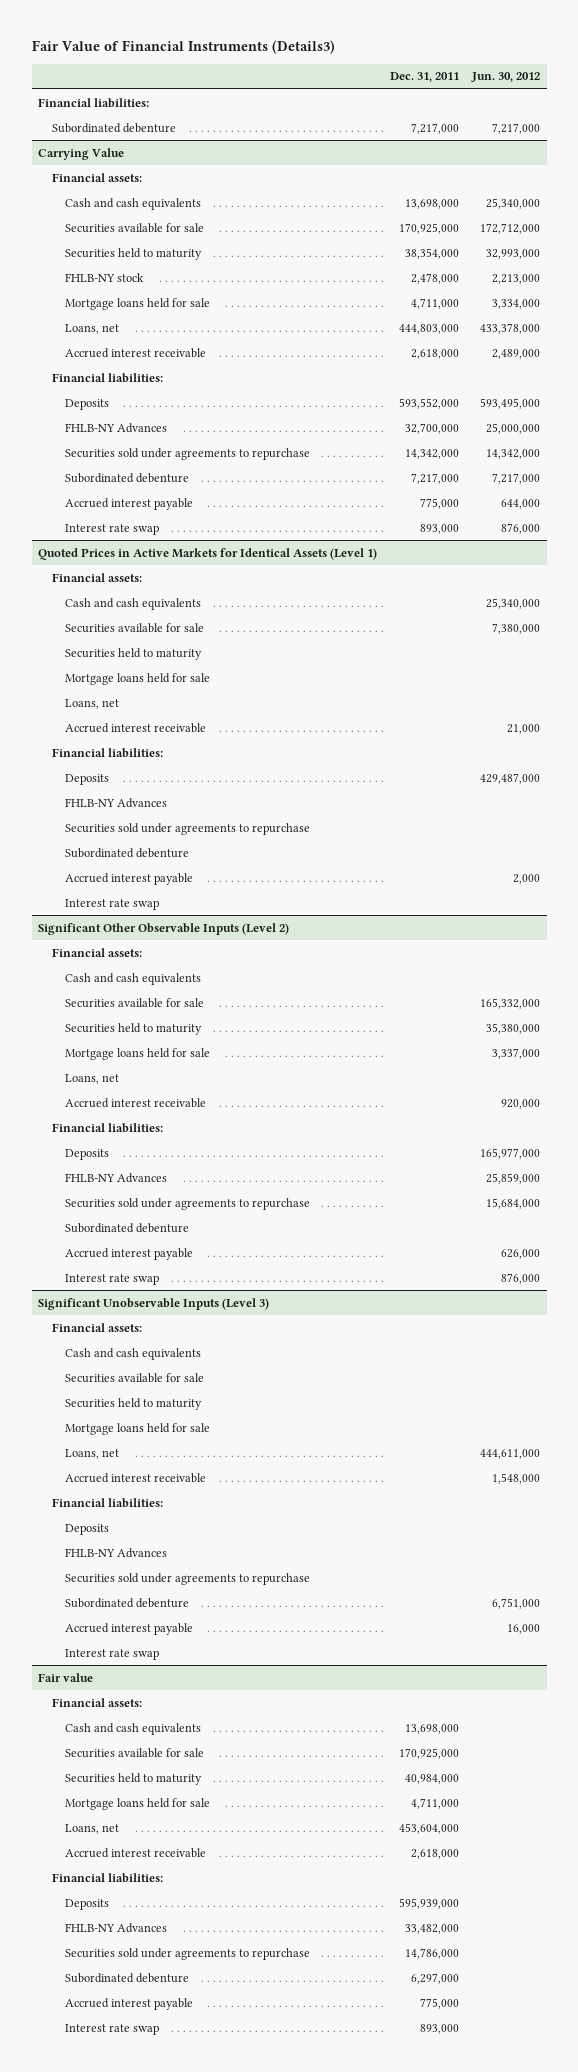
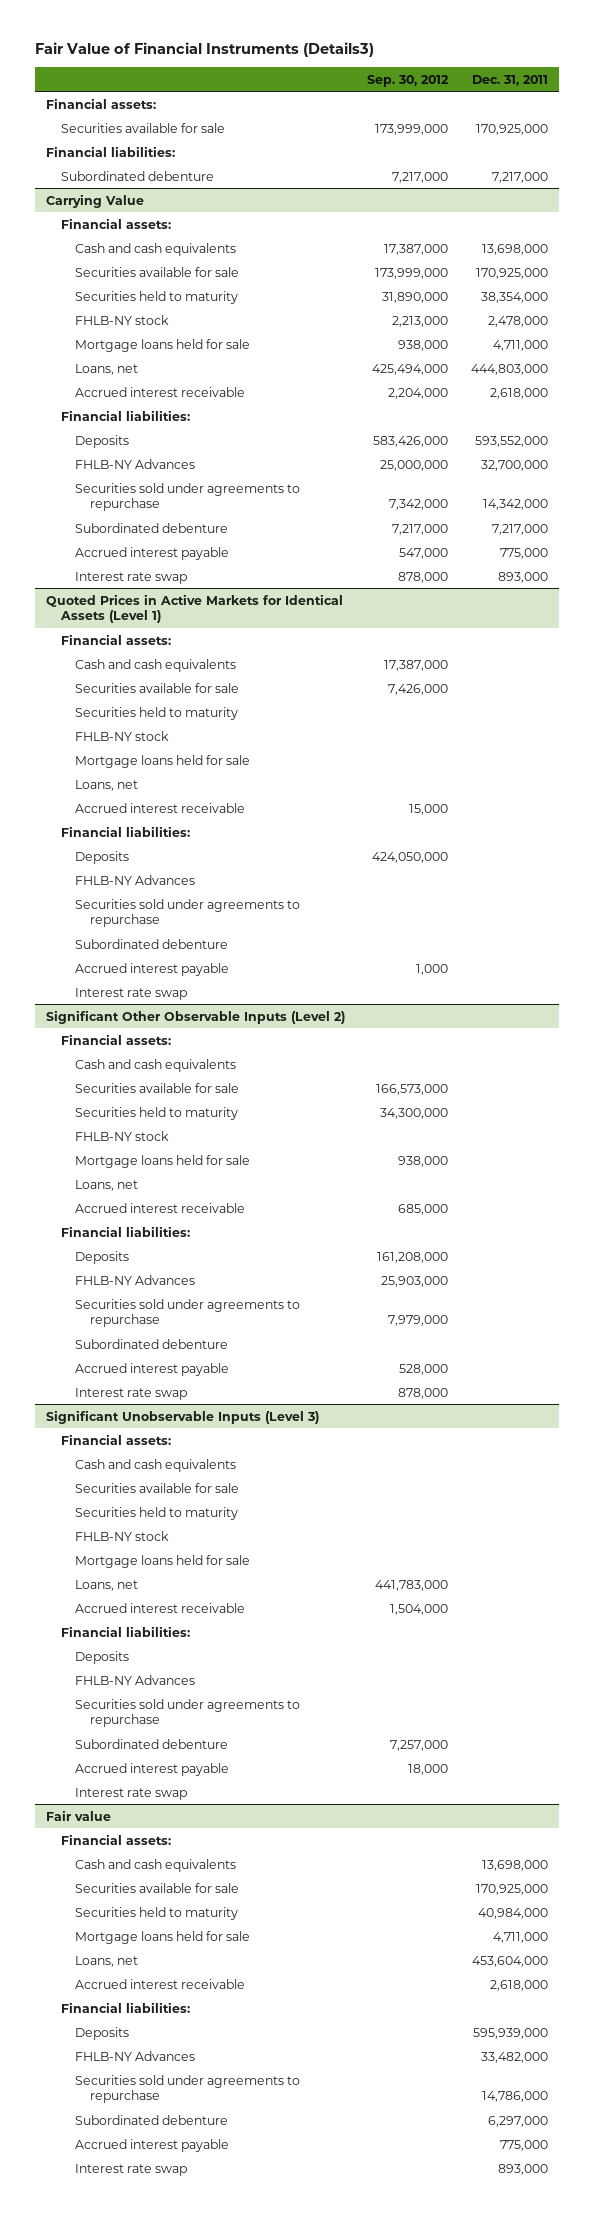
[471,72,541,83] Jun. 30, 2012 -> none
none -> [367,74,450,87] Sep. 30, 2012
none -> [45,97,156,109] Financial assets:
none -> [60,122,225,133] Securities available for sale
none -> [75,730,170,741] FHLB-NY stock
none -> [75,1130,170,1141] FHLB-NY stock
none -> [75,1530,170,1541] FHLB-NY stock

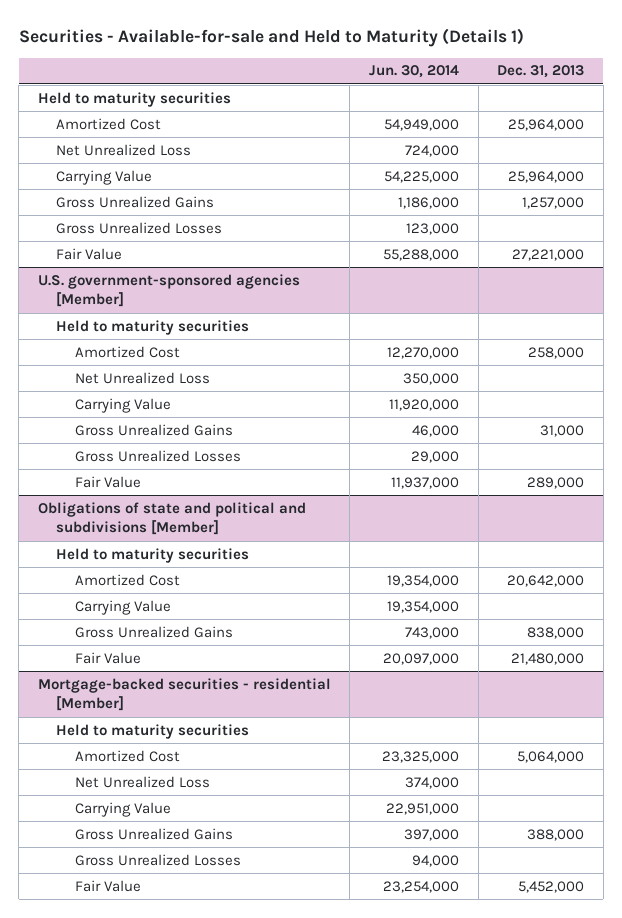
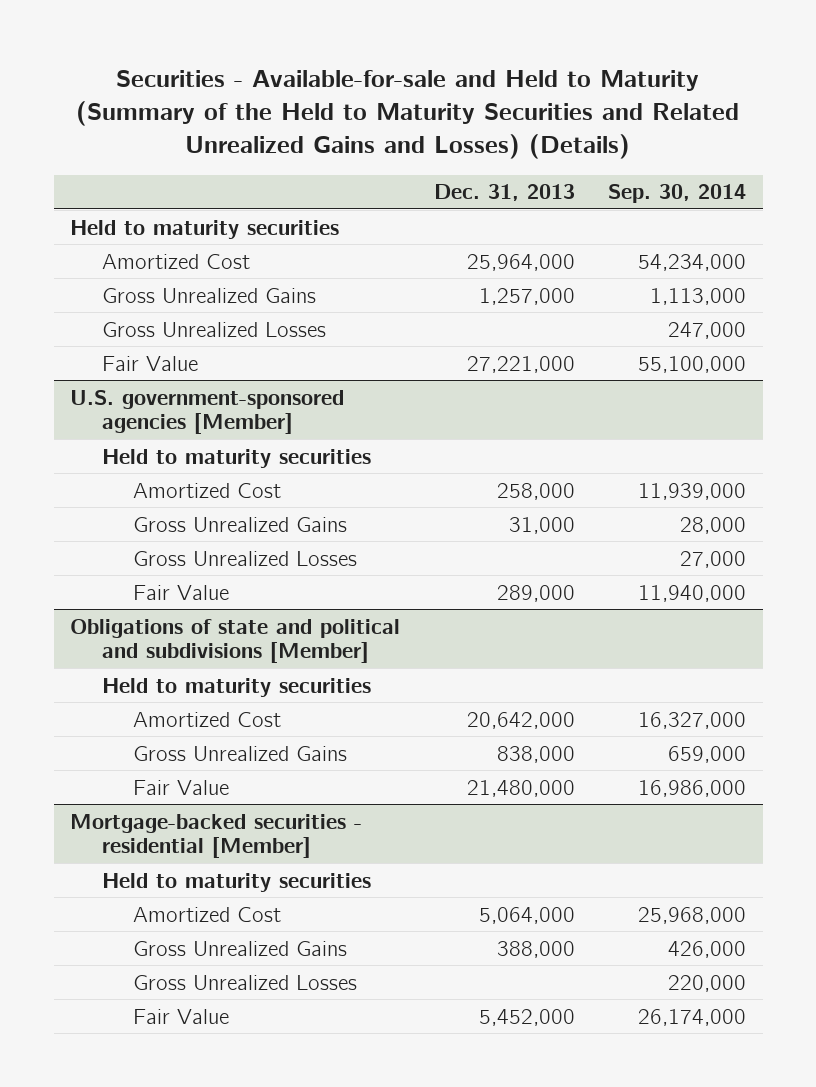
[18,28,524,48] Securities - Available-for-sale and Held to Maturity (Details 1) -> [76,69,740,160] Securities - Available-for-sale and Held to Maturity (Summary of the Held to Maturity Securities and Related Unrealized Gains and Losses) (Details)
[368,65,459,79] Jun. 30, 2014 -> none
none -> [608,184,747,204] Sep. 30, 2014
[56,143,192,156] Net Unrealized Loss -> none
[56,169,153,185] Carrying Value -> none
[75,371,211,384] Net Unrealized Loss -> none
[75,397,172,413] Carrying Value -> none
[75,599,172,615] Carrying Value -> none
[75,775,211,788] Net Unrealized Loss -> none
[75,801,172,817] Carrying Value -> none

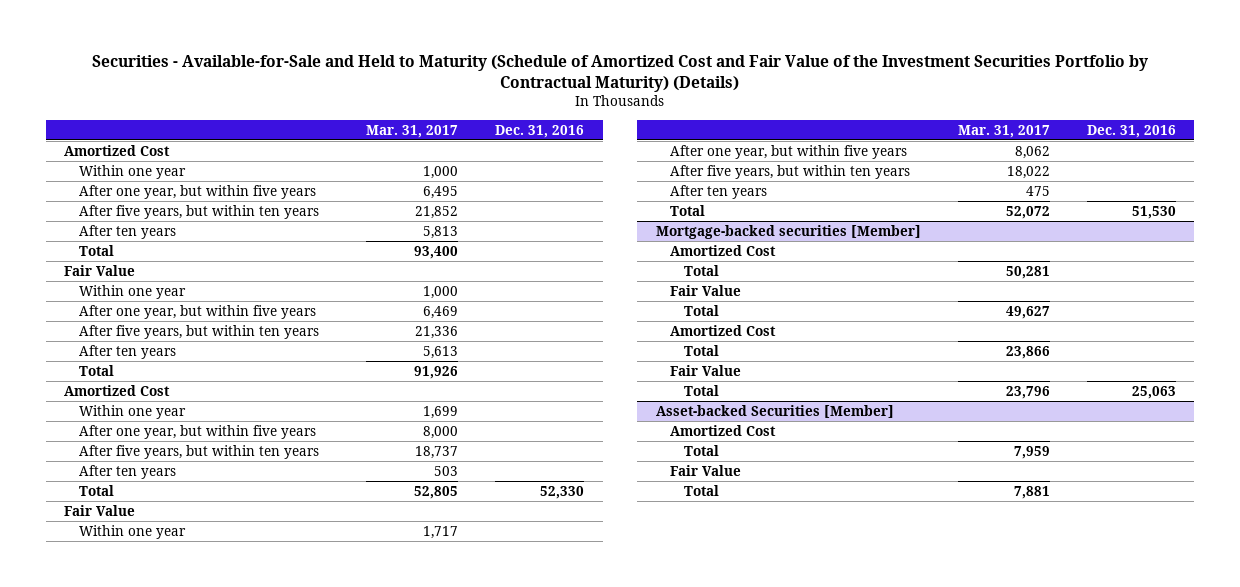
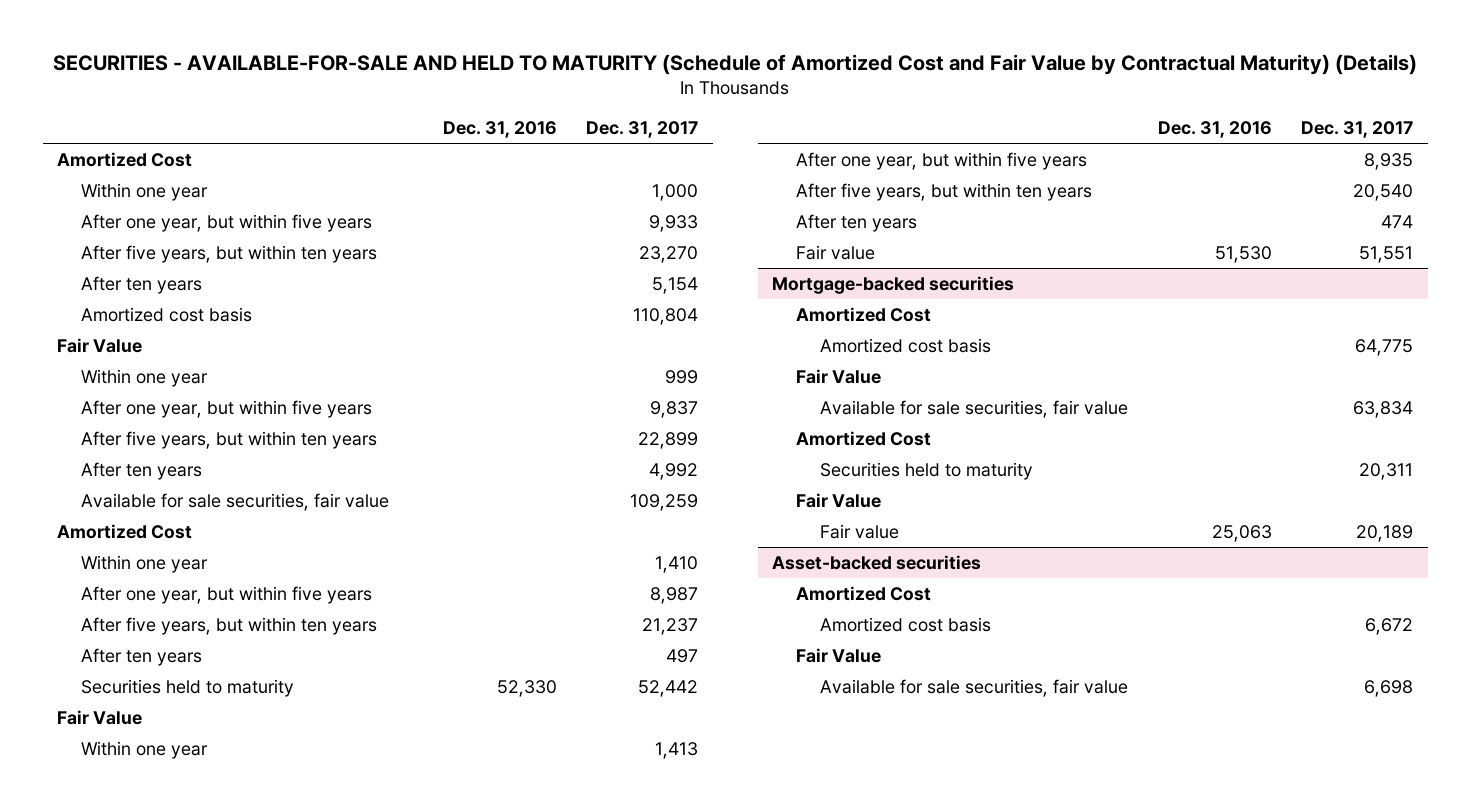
[91,54,1148,92] Securities - Available-for-Sale and Held to Maturity (Schedule of Amortized Cost and Fair Value of the Investment Securities Portfolio by Contractual Maturity) (Details) -> [53,54,1418,76] SECURITIES - AVAILABLE-FOR-SALE AND HELD TO MATURITY (Schedule of Amortized Cost and Fair Value by Contractual Maturity) (Details)
[366,124,459,138] Mar. 31, 2017 -> none
none -> [586,120,699,138] Dec. 31, 2017
[78,244,114,256] Total -> [81,306,253,322] Amortized cost basis
[78,364,114,376] Total -> [81,492,390,511] Available for sale securities, fair value
[78,484,114,496] Total -> [81,678,295,697] Securities held to maturity
[669,204,705,216] Total -> [796,244,876,260] Fair value
[655,224,921,239] Mortgage-backed securities [Member] -> [772,275,1015,294] Mortgage-backed securities
[684,264,720,276] Total -> [820,337,992,353] Amortized cost basis
[684,304,720,316] Total -> [820,399,1129,418] Available for sale securities, fair value
[684,344,720,356] Total -> [820,461,1034,480] Securities held to maturity
[684,384,720,396] Total -> [820,523,900,539] Fair value
[655,404,894,418] Asset-backed Securities [Member] -> [772,554,982,570] Asset-backed securities
[684,444,720,456] Total -> [820,616,992,632] Amortized cost basis
[684,484,720,496] Total -> [820,678,1129,697] Available for sale securities, fair value

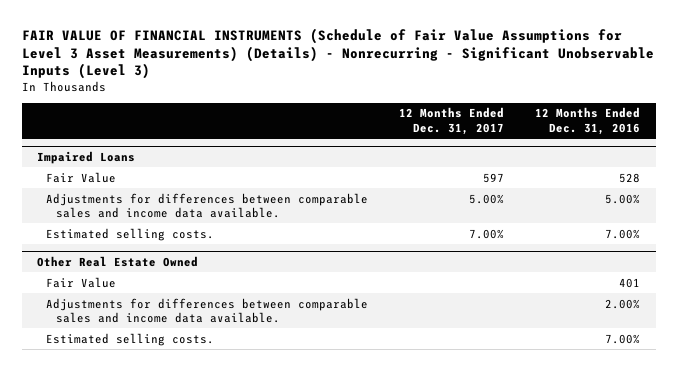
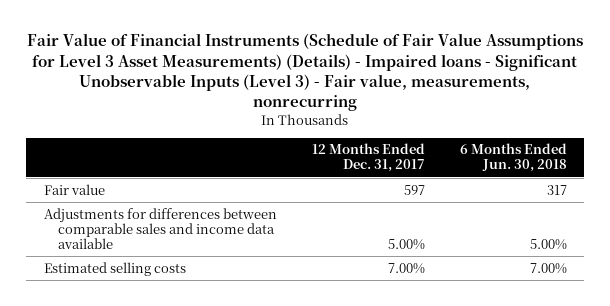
[21,27,654,80] FAIR VALUE OF FINANCIAL INSTRUMENTS (Schedule of Fair Value Assumptions for Level 3 Asset Measurements) (Details) - Nonrecurring - Significant Unobservable Inputs (Level 3) -> [27,33,584,111] Fair Value of Financial Instruments (Schedule of Fair Value Assumptions for Level 3 Asset Measurements) (Details) - Impaired loans - Significant Unobservable Inputs (Level 3) - Fair value, measurements, nonrecurring
[535,107,641,135] 12 Months Ended Dec. 31, 2016 -> none
none -> [459,143,567,173] 6 Months Ended Jun. 30, 2018
[37,150,136,164] Impaired Loans -> none
[46,171,117,183] Fair Value -> none
[46,192,369,219] Adjustments for differences between comparable sales and income data available. -> none
[46,227,215,241] Estimated selling costs. -> none
[37,255,199,267] Other Real Estate Owned -> none
[46,276,117,288] Fair Value -> none
[46,297,369,324] Adjustments for differences between comparable sales and income data available. -> none
[46,332,215,346] Estimated selling costs. -> none
none -> [43,183,105,195] Fair value
none -> [43,207,277,249] Adjustments for differences between comparable sales and income data available
none -> [43,261,186,276] Estimated selling costs

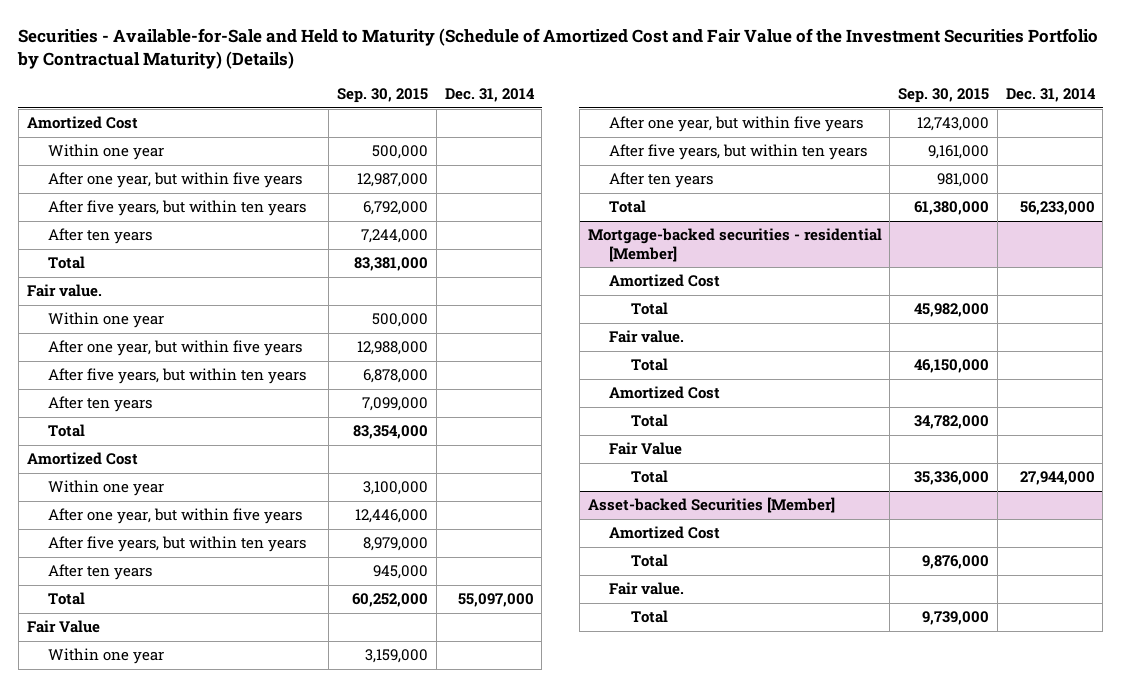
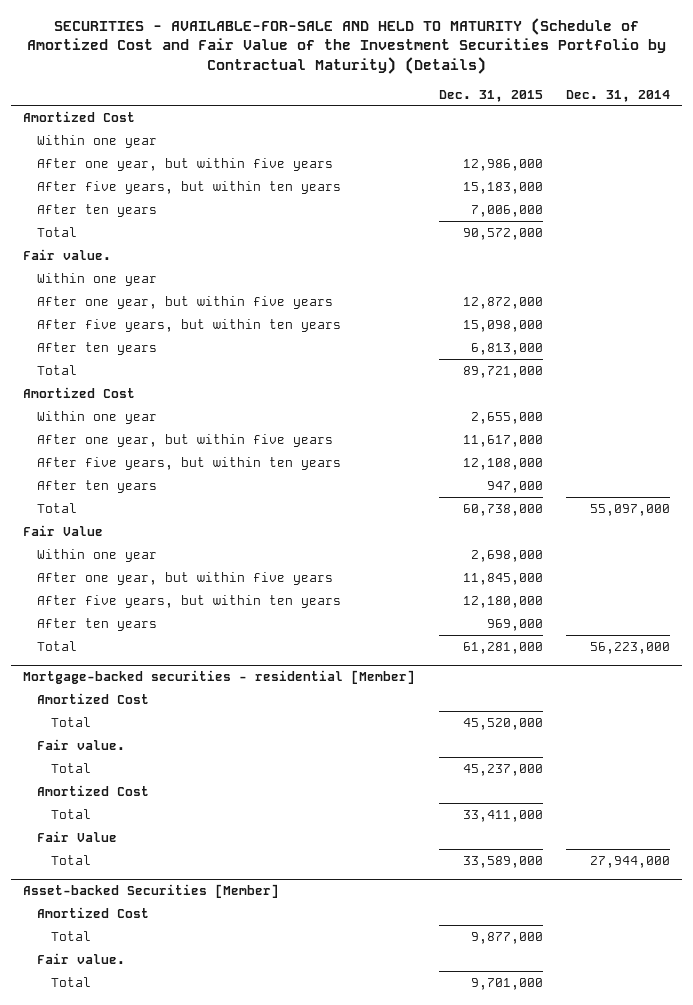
[17,27,1099,69] Securities - Available-for-Sale and Held to Maturity (Schedule of Amortized Cost and Fair Value of the Investment Securities Portfolio by Contractual Maturity) (Details) -> [26,17,666,75] SECURITIES - AVAILABLE-FOR-SALE AND HELD TO MATURITY (Schedule of Amortized Cost and Fair Value of the Investment Securities Portfolio by Contractual Maturity) (Details)
[337,88,429,104] Sep. 30, 2015 -> none
none -> [438,89,543,102] Dec. 31, 2015
[1019,201,1095,216] 56,233,000 -> [590,641,671,654] 56,223,000

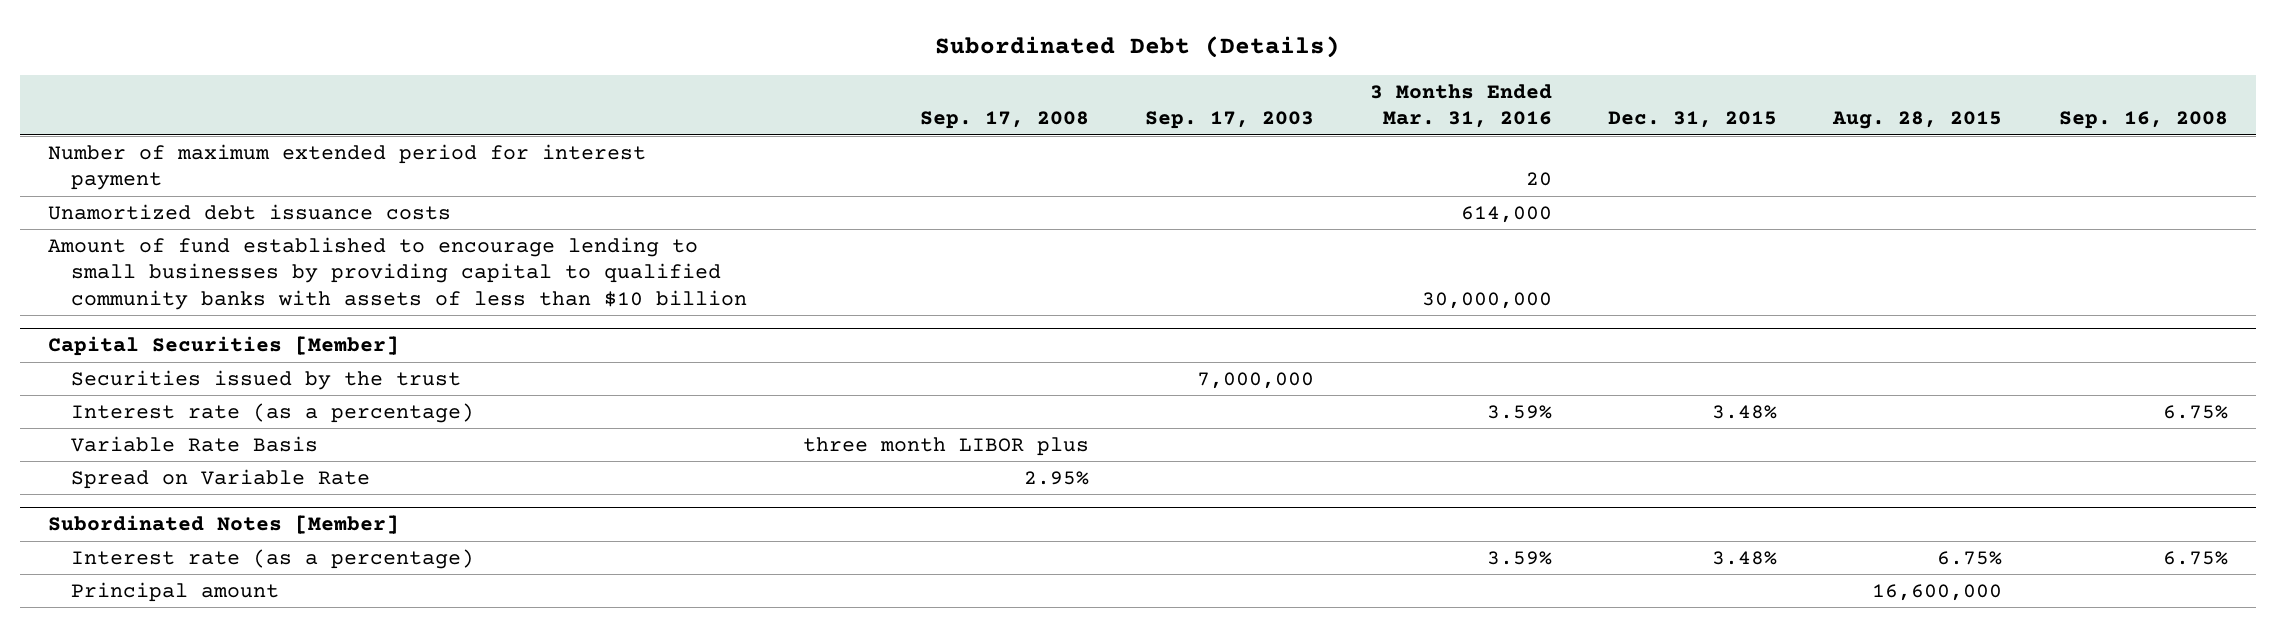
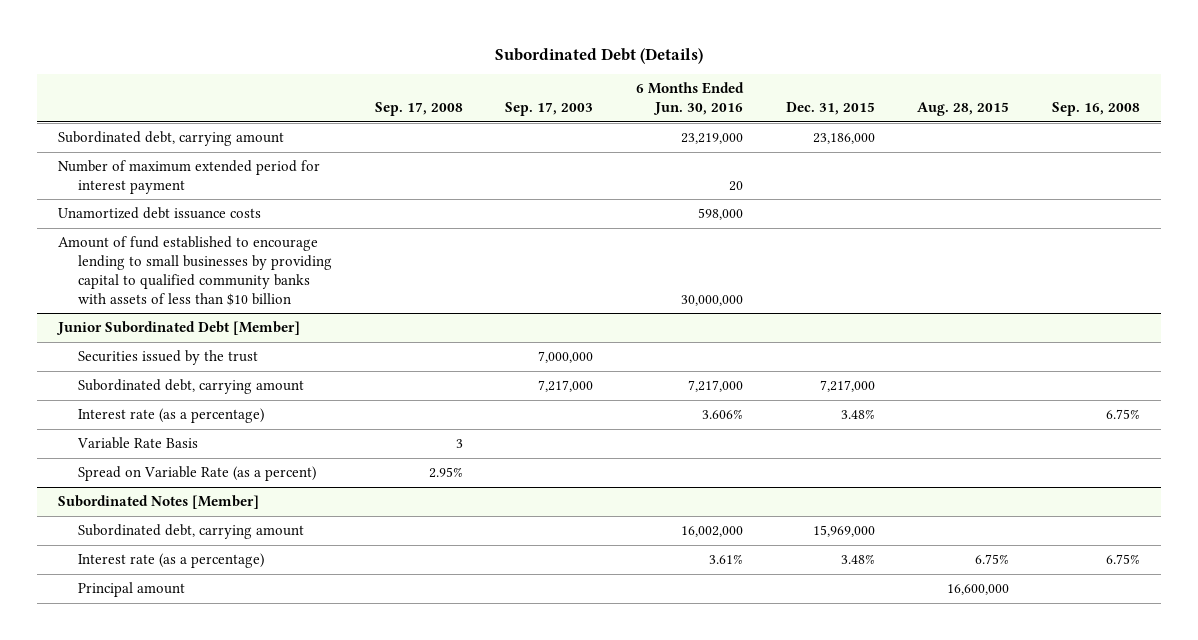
[1370,83,1553,129] 3 Months Ended Mar. 31, 2016 -> none
none -> [635,82,744,116] 6 Months Ended Jun. 30, 2016
none -> [57,131,284,147] Subordinated debt, carrying amount
[48,336,400,357] Capital Securities [Member] -> [55,321,300,336] Junior Subordinated Debt [Member]
none -> [78,379,305,395] Subordinated debt, carrying amount
[802,436,1089,456] three month LIBOR plus -> [455,439,463,449] 3
[70,468,370,489] Spread on Variable Rate -> [78,466,317,482] Spread on Variable Rate (as a percent)
none -> [78,524,305,540] Subordinated debt, carrying amount

